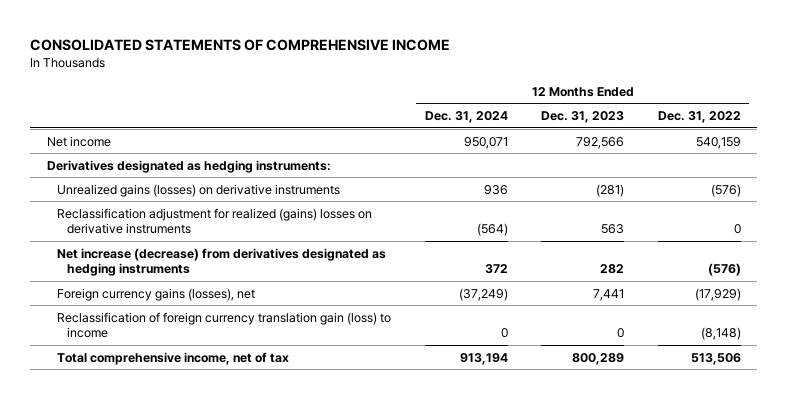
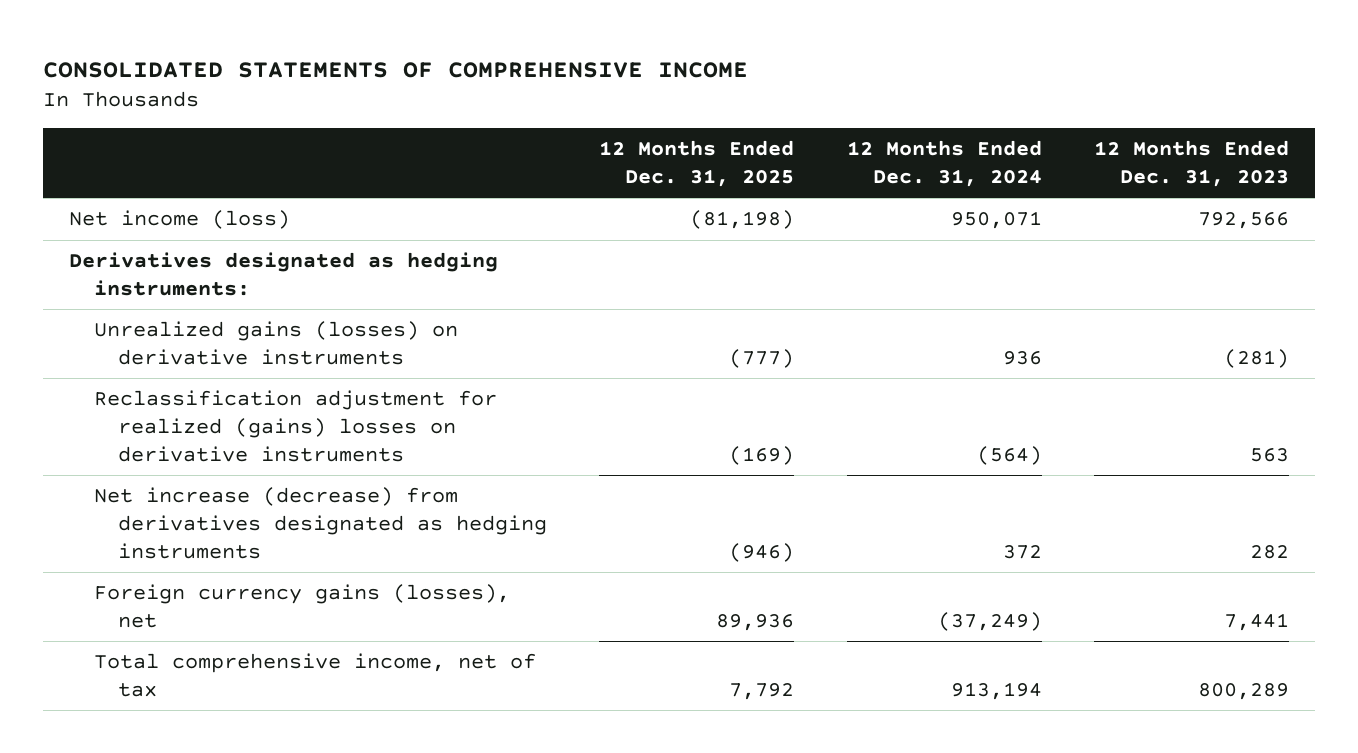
[657,111,741,124] Dec. 31, 2022 -> none
none -> [599,140,795,187] 12 Months Ended Dec. 31, 2025
[47,135,112,147] Net income -> [69,210,291,230] Net income (loss)
[57,311,392,339] Reclassification of foreign currency translation gain (loss) to income -> none

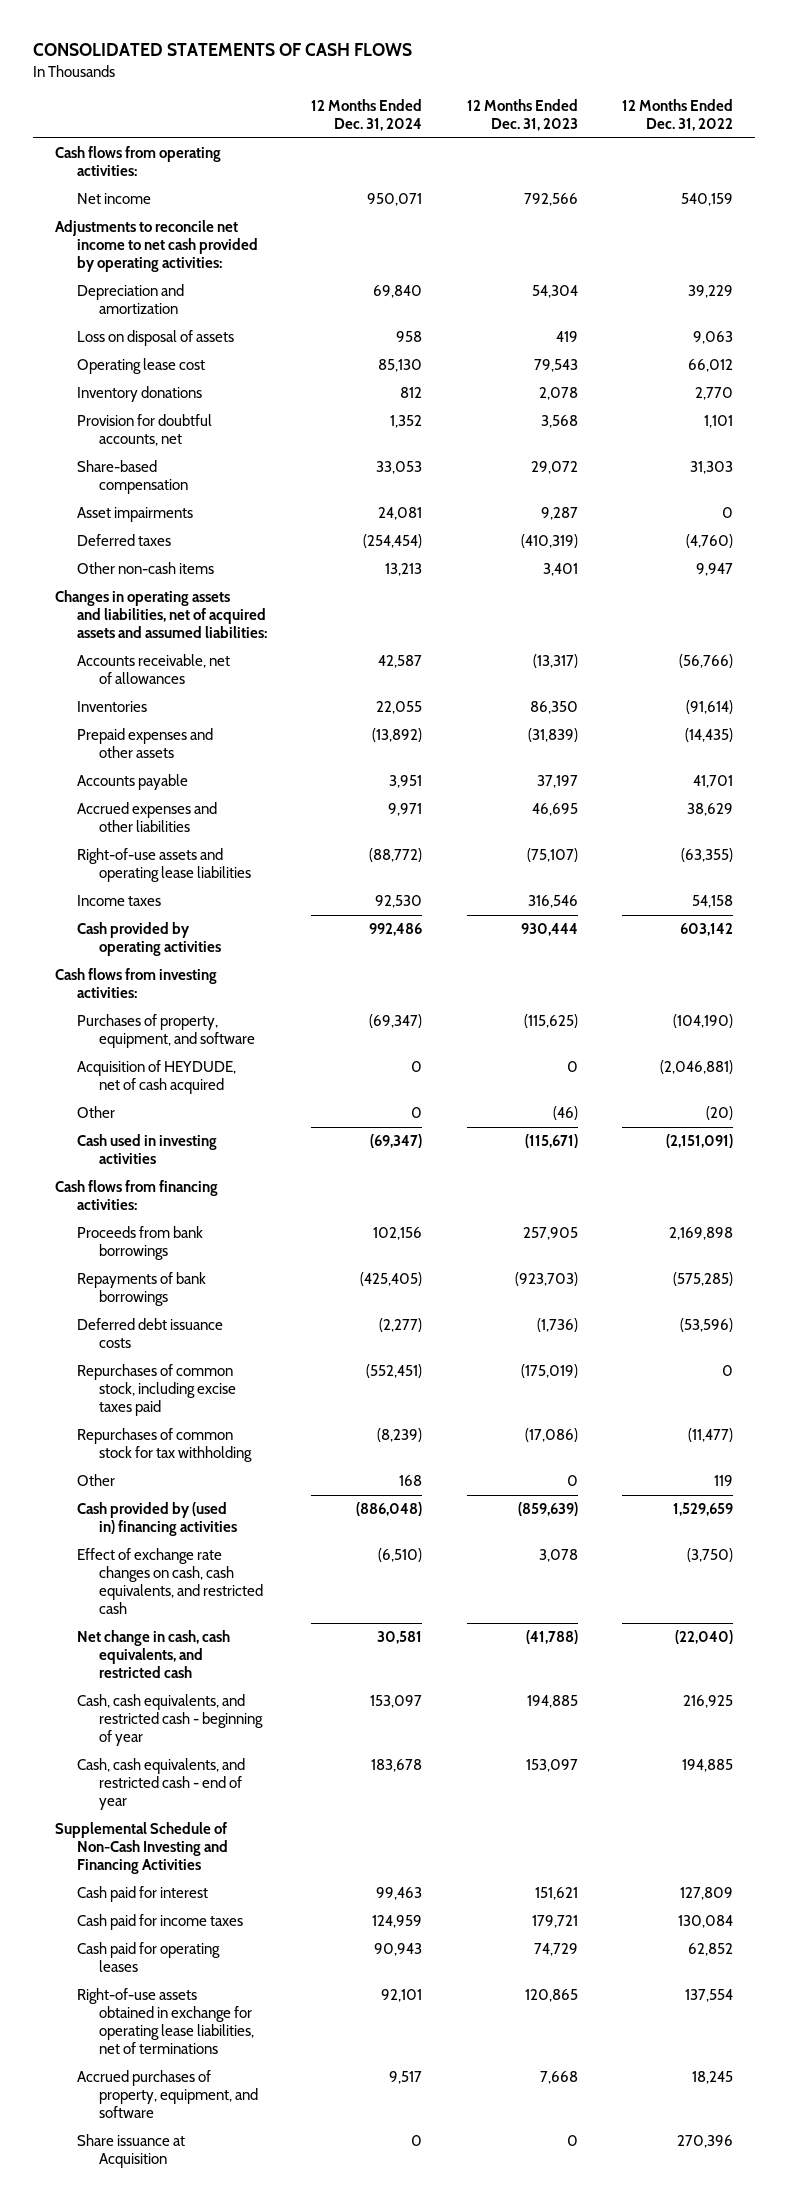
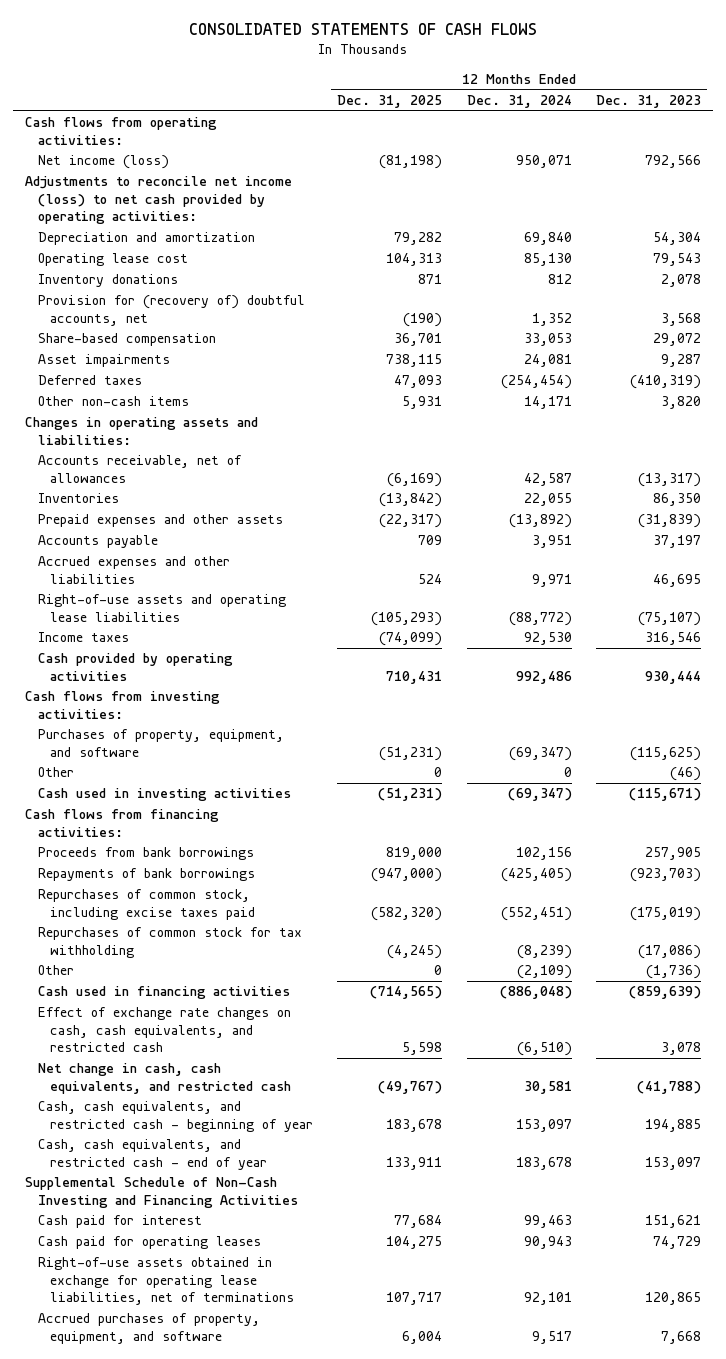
[621,99,733,132] 12 Months Ended Dec. 31, 2022 -> none
none -> [337,95,443,109] Dec. 31, 2025
[76,193,151,205] Net income -> [37,155,169,170] Net income (loss)
[54,220,258,273] Adjustments to reconcile net income to net cash provided by operating activities: -> [25,176,293,225] Adjustments to reconcile net income (loss) to net cash provided by operating activities:
[76,330,234,347] Loss on disposal of assets -> none
[76,414,212,447] Provision for doubtful accounts, net -> [37,295,305,326] Provision for (recovery of) doubtful accounts, net
[385,563,423,577] 13,213 -> [523,396,572,410] 14,171
[542,563,578,577] 3,401 -> [661,396,702,410] 3,820
[54,590,267,639] Changes in operating assets and liabilities, net of acquired assets and assumed liabilities: -> [25,417,259,445] Changes in operating assets and liabilities:
[76,1060,236,1095] Acquisition of HEYDUDE, net of cash acquired -> none
[76,1318,223,1349] Deferred debt issuance costs -> none
[399,1475,423,1487] 168 -> [516,965,572,980] (2,109)
[566,1475,578,1487] 0 -> [646,965,702,980] (1,736)
[76,1502,237,1537] Cash provided by (used in) financing activities -> [37,986,290,1000] Cash used in financing activities
[76,1914,243,1931] Cash paid for income taxes -> none
[76,2134,185,2169] Share issuance at Acquisition -> none

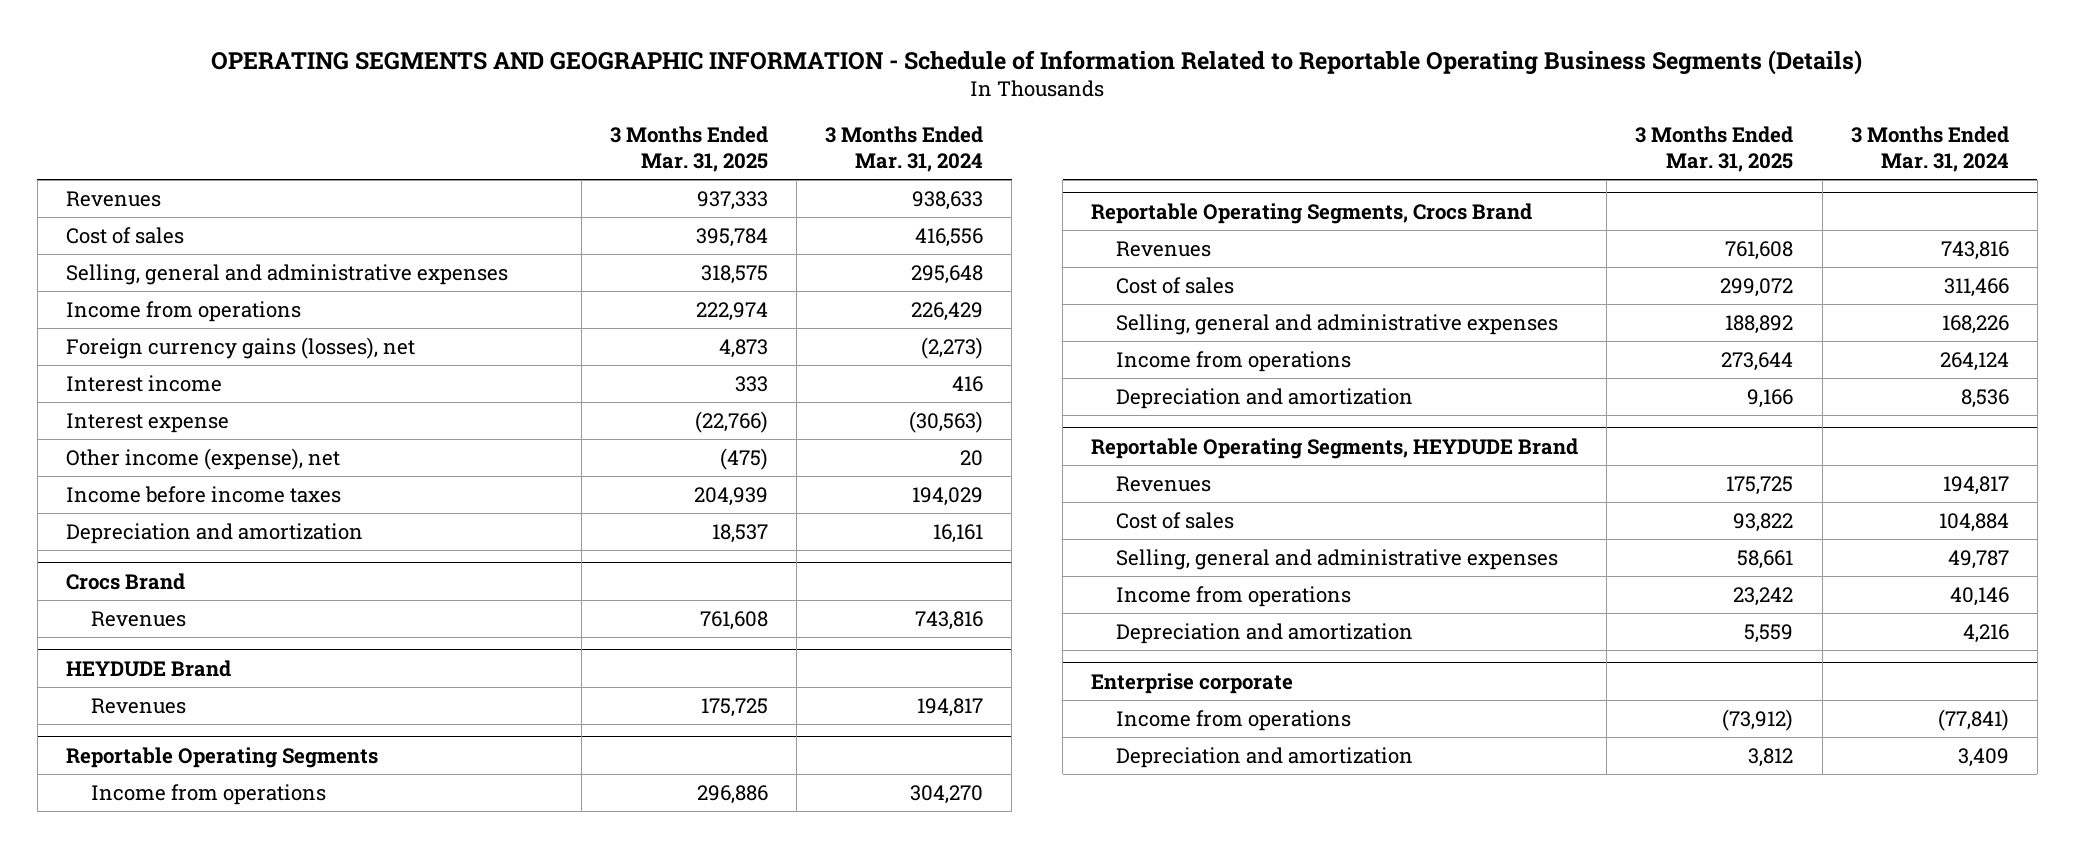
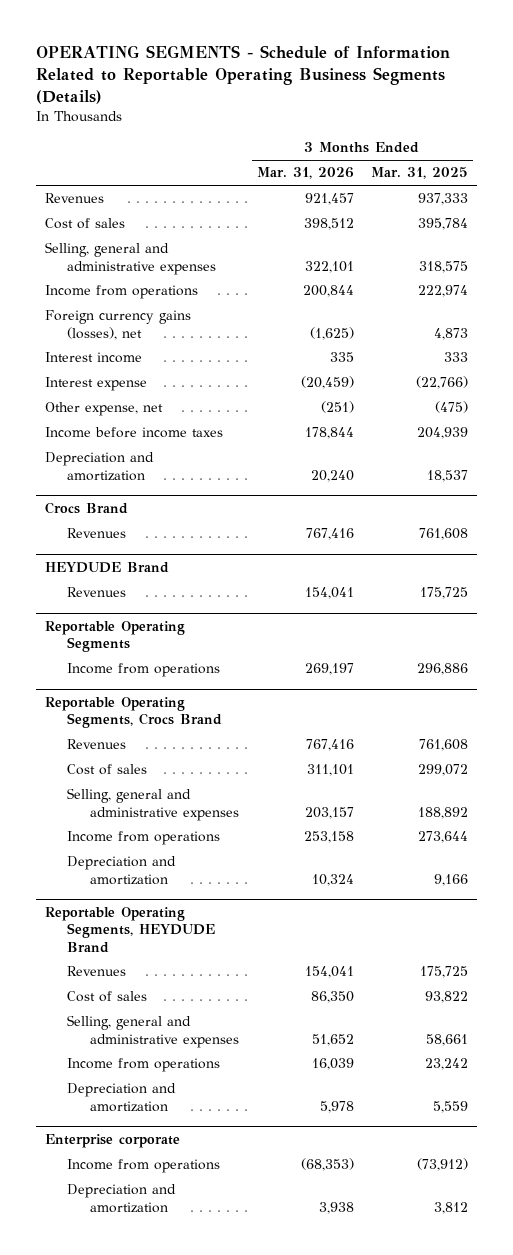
[211,49,1863,75] OPERATING SEGMENTS AND GEOGRAPHIC INFORMATION - Schedule of Information Related to Reportable Operating Business Segments (Details) -> [36,45,451,104] OPERATING SEGMENTS - Schedule of Information Related to Reportable Operating Business Segments (Details)
[825,126,984,173] 3 Months Ended Mar. 31, 2024 -> none
none -> [256,167,354,180] Mar. 31, 2026
[65,447,340,470] Other income (expense), net -> [45,402,164,417] Other expense, net

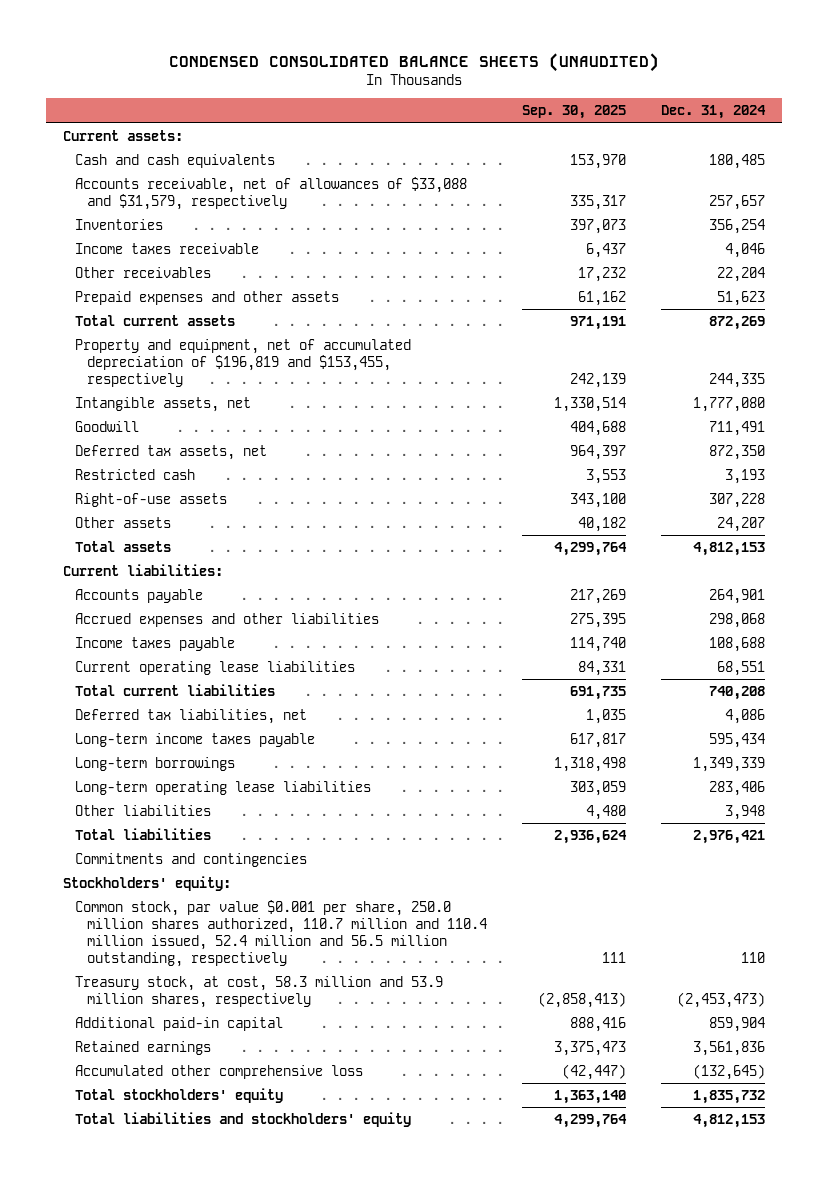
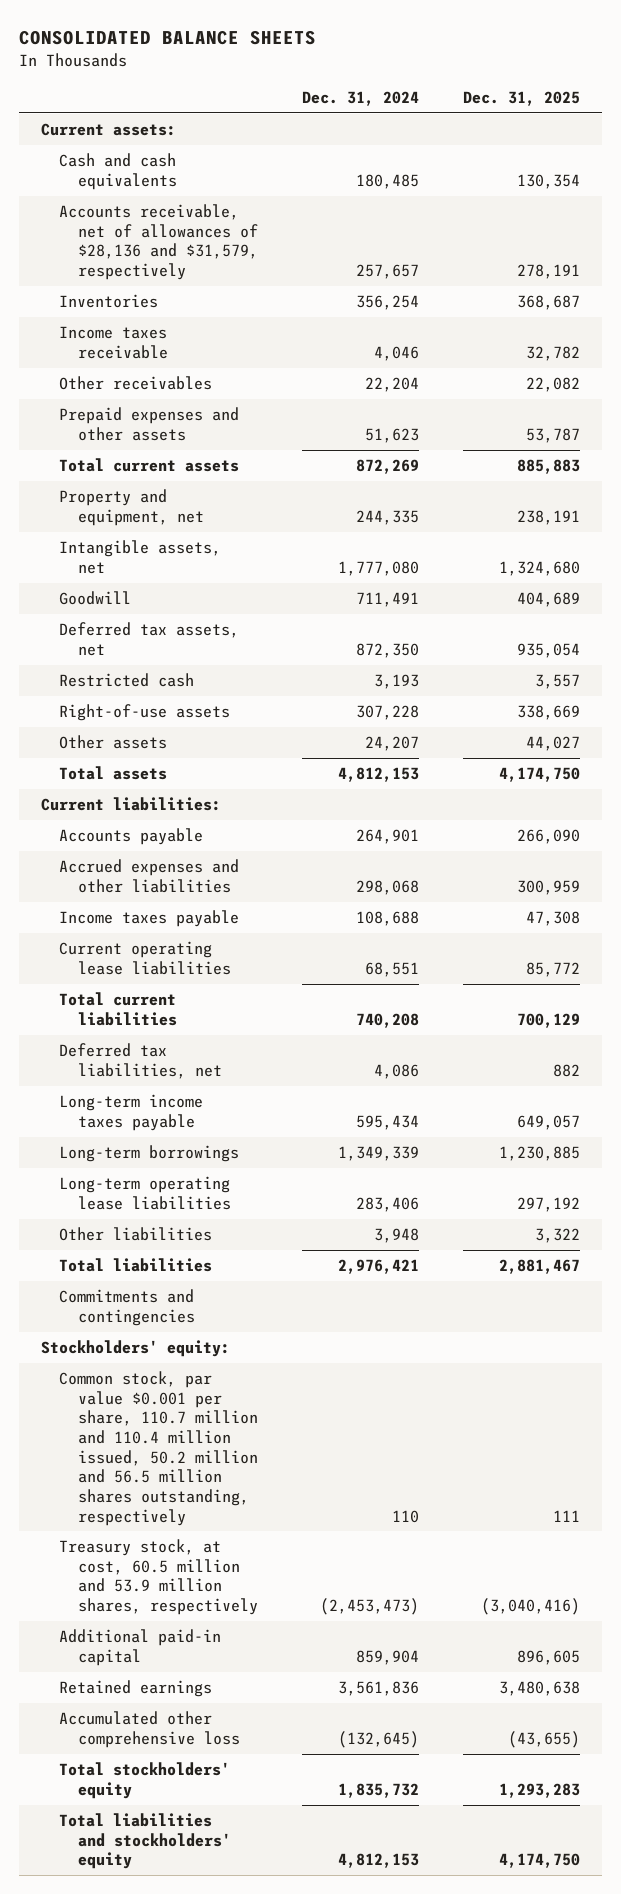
[168,52,659,72] CONDENSED CONSOLIDATED BALANCE SHEETS (UNAUDITED) -> [18,29,316,45] CONSOLIDATED BALANCE SHEETS
[521,105,626,120] Sep. 30, 2025 -> none
none -> [463,90,581,106] Dec. 31, 2025
[74,176,467,210] Accounts receivable, net of allowances of $33,088 and $31,579, respectively -> [59,204,259,281] Accounts receivable, net of allowances of $28,136 and $31,579, respectively
[74,338,411,387] Property and equipment, net of accumulated depreciation of $196,819 and $153,455, respectively -> [59,489,205,526] Property and equipment, net
[74,899,487,967] Common stock, par value $0.001 per share, 250.0 million shares authorized, 110.7 million and 110.4 million issued, 52.4 million and 56.5 million outstanding, respectively -> [59,1371,259,1526] Common stock, par value $0.001 per share, 110.7 million and 110.4 million issued, 50.2 million and 56.5 million shares outstanding, respectively
[74,975,443,1008] Treasury stock, at cost, 58.3 million and 53.9 million shares, respectively -> [59,1539,259,1616] Treasury stock, at cost, 60.5 million and 53.9 million shares, respectively

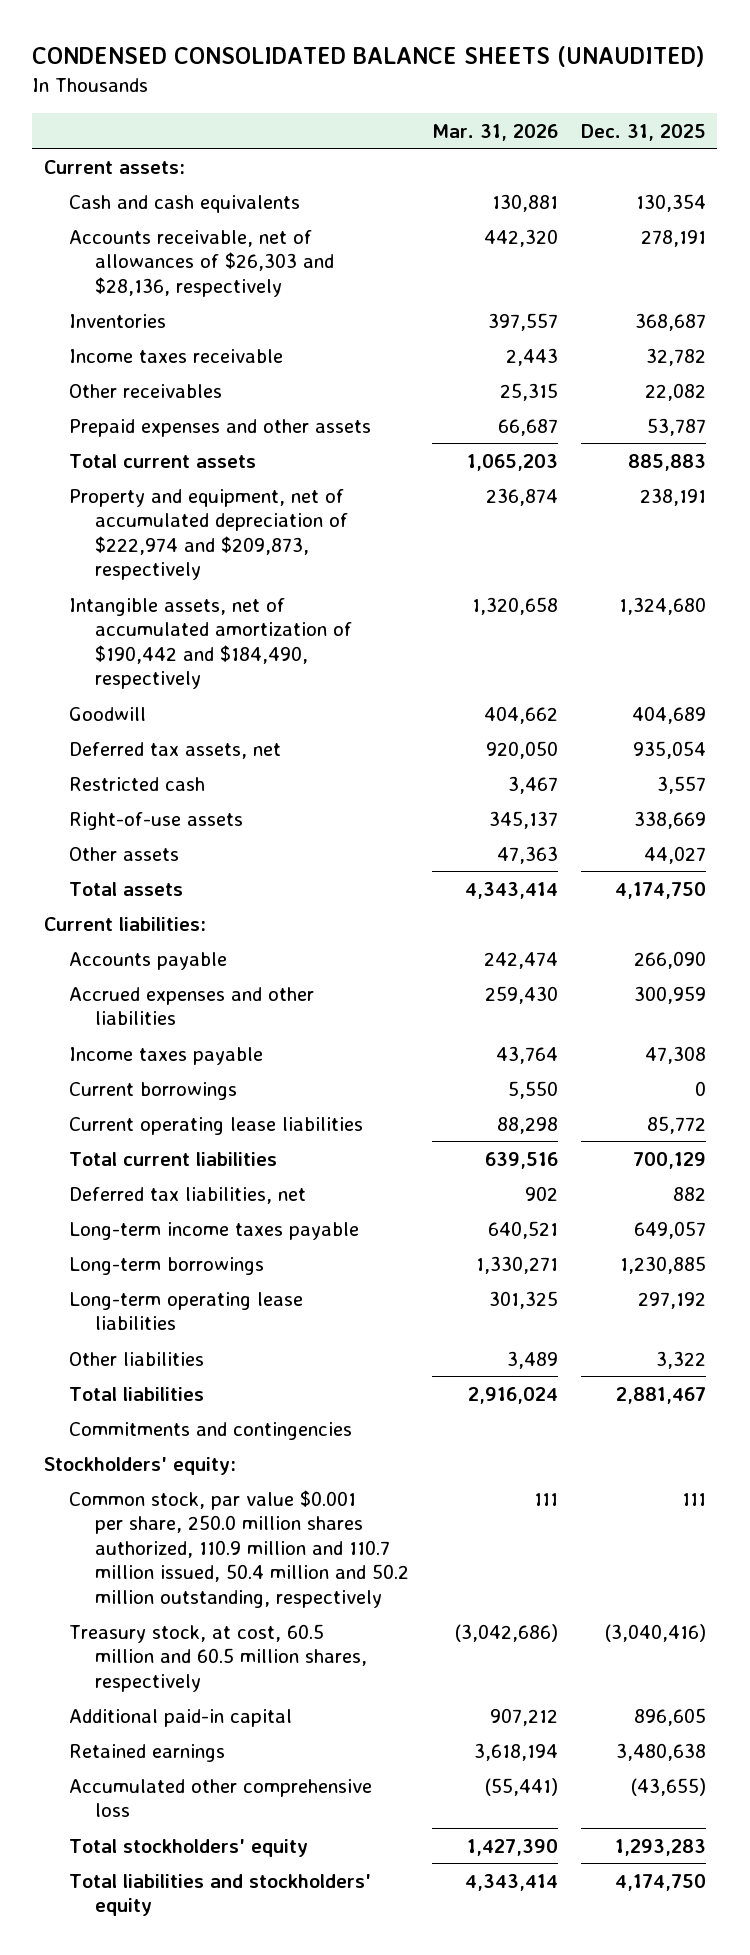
[18,29,316,45] CONSOLIDATED BALANCE SHEETS -> [32,46,705,68] CONDENSED CONSOLIDATED BALANCE SHEETS (UNAUDITED)
[302,90,420,106] Dec. 31, 2024 -> none
none -> [431,123,558,141] Mar. 31, 2026
[59,204,259,281] Accounts receivable, net of allowances of $28,136 and $31,579, respectively -> [69,229,334,297] Accounts receivable, net of allowances of $26,303 and $28,136, respectively
[59,489,205,526] Property and equipment, net -> [69,488,348,581] Property and equipment, net of accumulated depreciation of $222,974 and $209,873, respectively
[59,540,222,574] Intangible assets, net -> [69,597,352,690] Intangible assets, net of accumulated amortization of $190,442 and $184,490, respectively
none -> [69,1081,238,1100] Current borrowings
[59,1371,259,1526] Common stock, par value $0.001 per share, 110.7 million and 110.4 million issued, 50.2 million and 56.5 million shares outstanding, respectively -> [69,1489,409,1608] Common stock, par value $0.001 per share, 250.0 million shares authorized, 110.9 million and 110.7 million issued, 50.4 million and 50.2 million outstanding, respectively
[59,1539,259,1616] Treasury stock, at cost, 60.5 million and 53.9 million shares, respectively -> [69,1623,367,1692] Treasury stock, at cost, 60.5 million and 60.5 million shares, respectively

